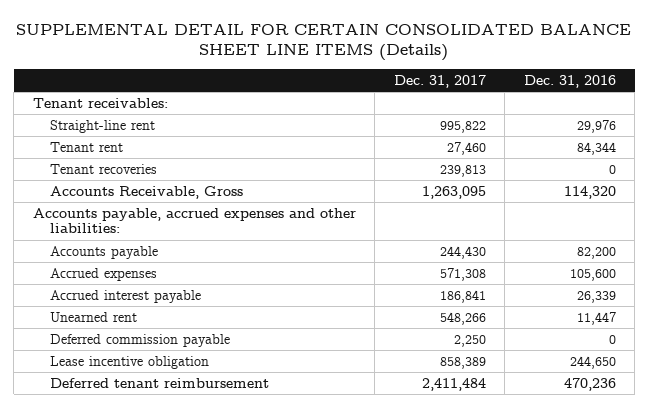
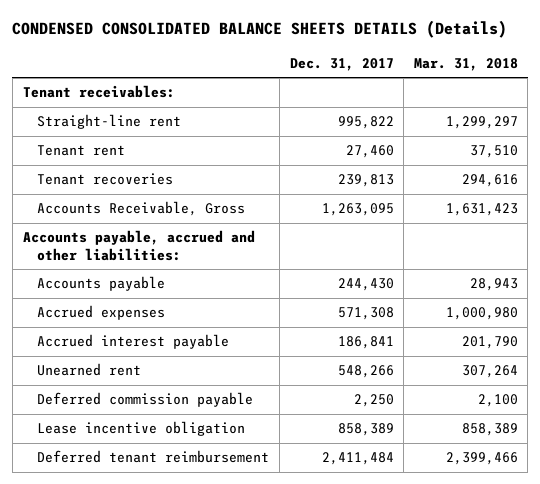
[16,23,632,62] SUPPLEMENTAL DETAIL FOR CERTAIN CONSOLIDATED BALANCE SHEET LINE ITEMS (Details) -> [12,20,508,39] CONDENSED CONSOLIDATED BALANCE SHEETS DETAILS (Details)
[523,74,616,88] Dec. 31, 2016 -> none
none -> [413,57,518,71] Mar. 31, 2018
[32,207,356,234] Accounts payable, accrued expenses and other liabilities: -> [22,230,255,261] Accounts payable, accrued and other liabilities:

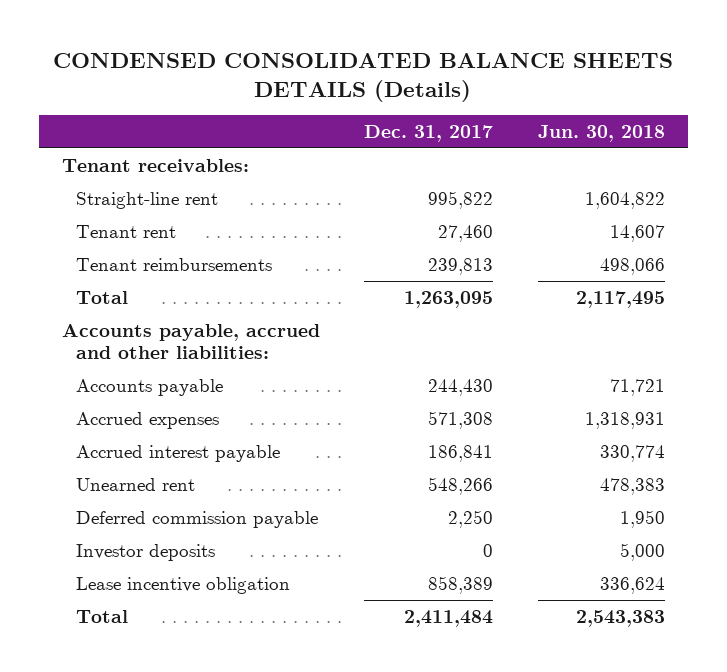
[413,57,518,71] Mar. 31, 2018 -> none
none -> [538,124,666,142] Jun. 30, 2018
[37,173,174,186] Tenant recoveries -> [75,257,272,271] Tenant reimbursements
[37,201,246,217] Accounts Receivable, Gross -> [75,290,128,304] Total
none -> [75,543,215,561] Investor deposits
[37,450,270,464] Deferred tenant reimbursement -> [75,609,128,623] Total

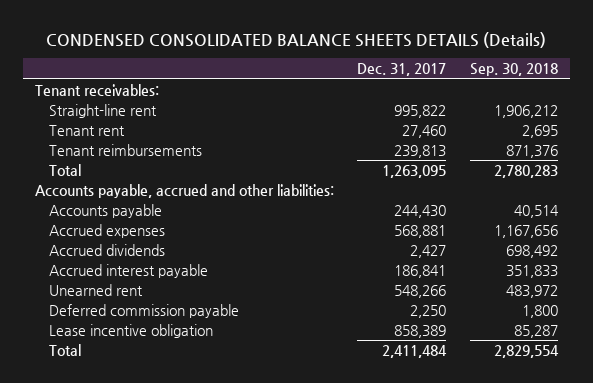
[538,124,666,142] Jun. 30, 2018 -> none
none -> [470,63,559,77] Sep. 30, 2018
[428,410,494,429] 571,308 -> [394,225,447,239] 568,881
none -> [48,244,165,257] Accrued dividends
[75,543,215,561] Investor deposits -> none

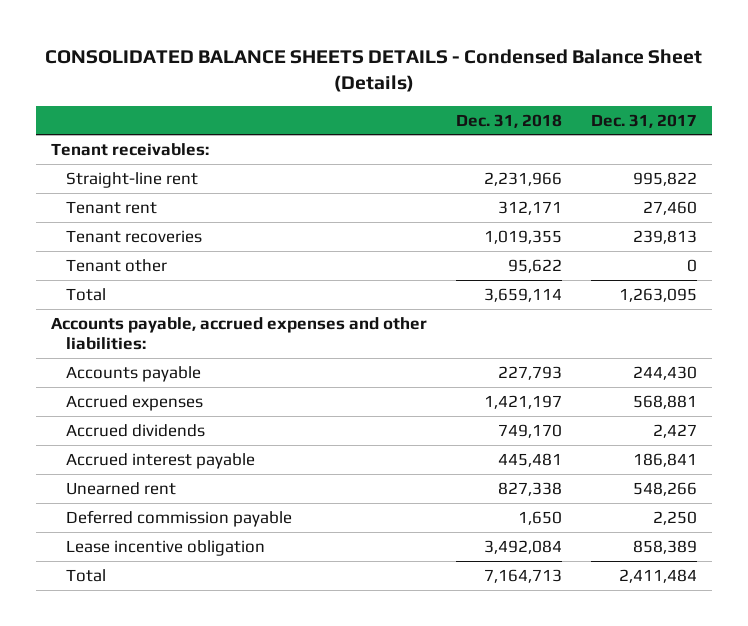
[46,31,547,48] CONDENSED CONSOLIDATED BALANCE SHEETS DETAILS (Details) -> [45,48,703,92] CONSOLIDATED BALANCE SHEETS DETAILS - Condensed Balance Sheet (Details)
[470,63,559,77] Sep. 30, 2018 -> none
none -> [456,113,563,128] Dec. 31, 2018
[48,144,202,157] Tenant reimbursements -> [66,229,203,243] Tenant recoveries
none -> [66,258,168,272] Tenant other
[34,184,334,199] Accounts payable, accrued and other liabilities: -> [51,316,428,351] Accounts payable, accrued expenses and other liabilities:

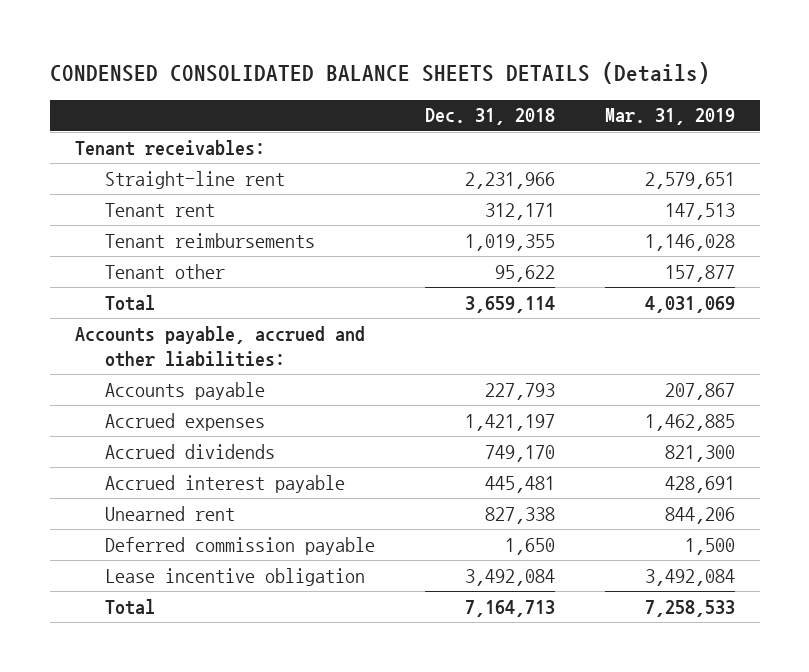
[45,48,703,92] CONSOLIDATED BALANCE SHEETS DETAILS - Condensed Balance Sheet (Details) -> [49,62,710,85] CONDENSED CONSOLIDATED BALANCE SHEETS DETAILS (Details)
[591,113,698,128] Dec. 31, 2017 -> none
none -> [604,108,735,126] Mar. 31, 2019
[66,229,203,243] Tenant recoveries -> [105,232,316,248] Tenant reimbursements
[51,316,428,351] Accounts payable, accrued expenses and other liabilities: -> [74,325,365,367] Accounts payable, accrued and other liabilities:

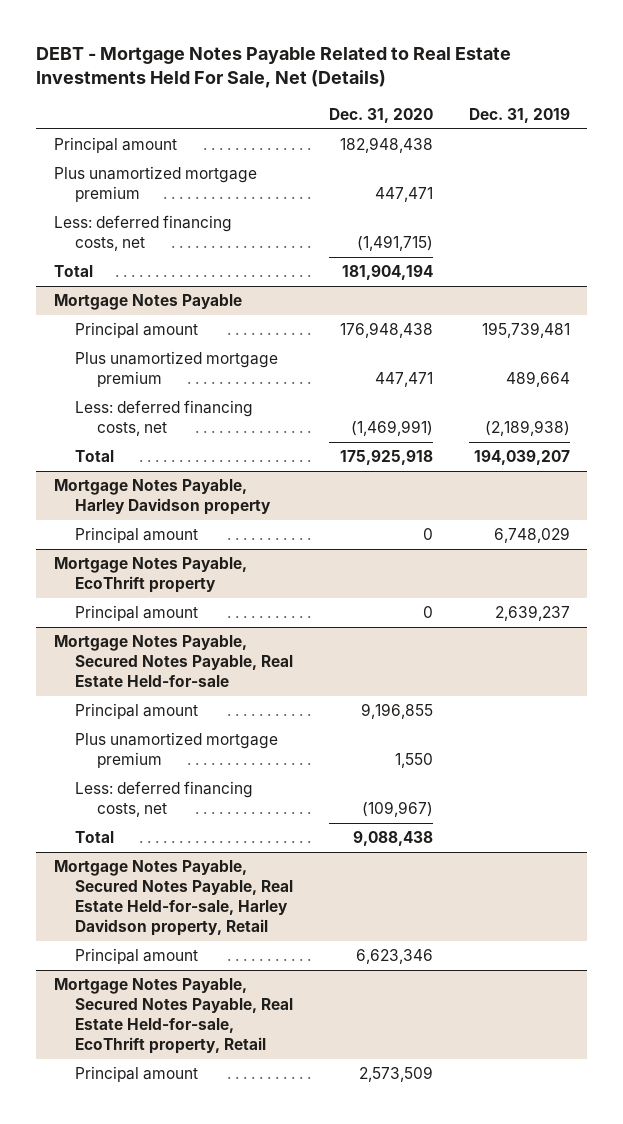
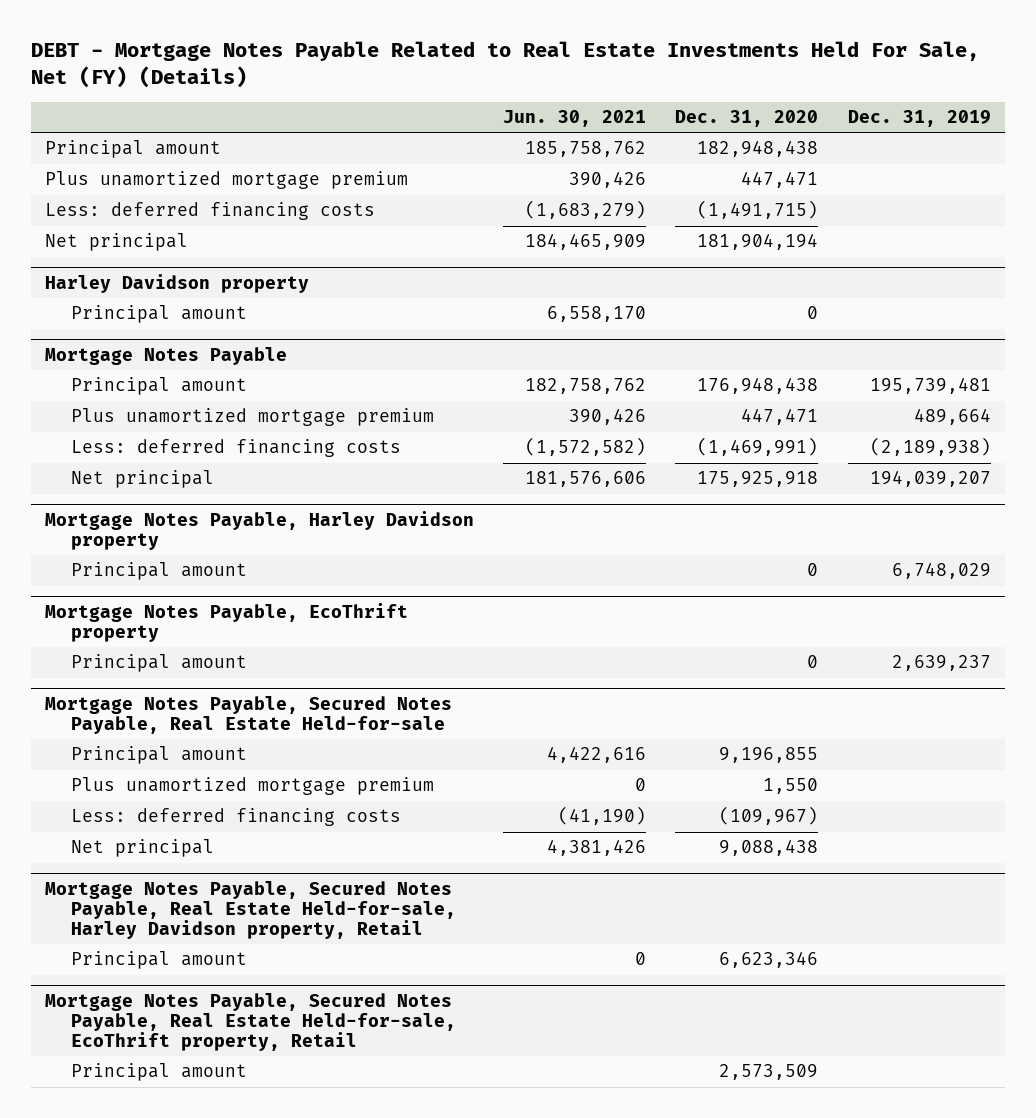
[36,47,512,89] DEBT - Mortgage Notes Payable Related to Real Estate Investments Held For Sale, Net (Details) -> [30,41,979,89] DEBT - Mortgage Notes Payable Related to Real Estate Investments Held For Sale, Net (FY) (Details)
none -> [503,109,647,127] Jun. 30, 2021
[53,215,232,252] Less: deferred financing costs, net -> [45,202,376,221] Less: deferred financing costs
[53,265,93,278] Total -> [45,233,189,252] Net principal
none -> [45,273,310,293] Harley Davidson property
none -> [71,305,248,324] Principal amount
[75,400,254,437] Less: deferred financing costs, net -> [71,439,402,458] Less: deferred financing costs
[75,450,115,463] Total -> [71,470,215,489] Net principal
[75,781,254,818] Less: deferred financing costs, net -> [71,808,402,827] Less: deferred financing costs
[75,831,115,844] Total -> [71,839,215,858] Net principal

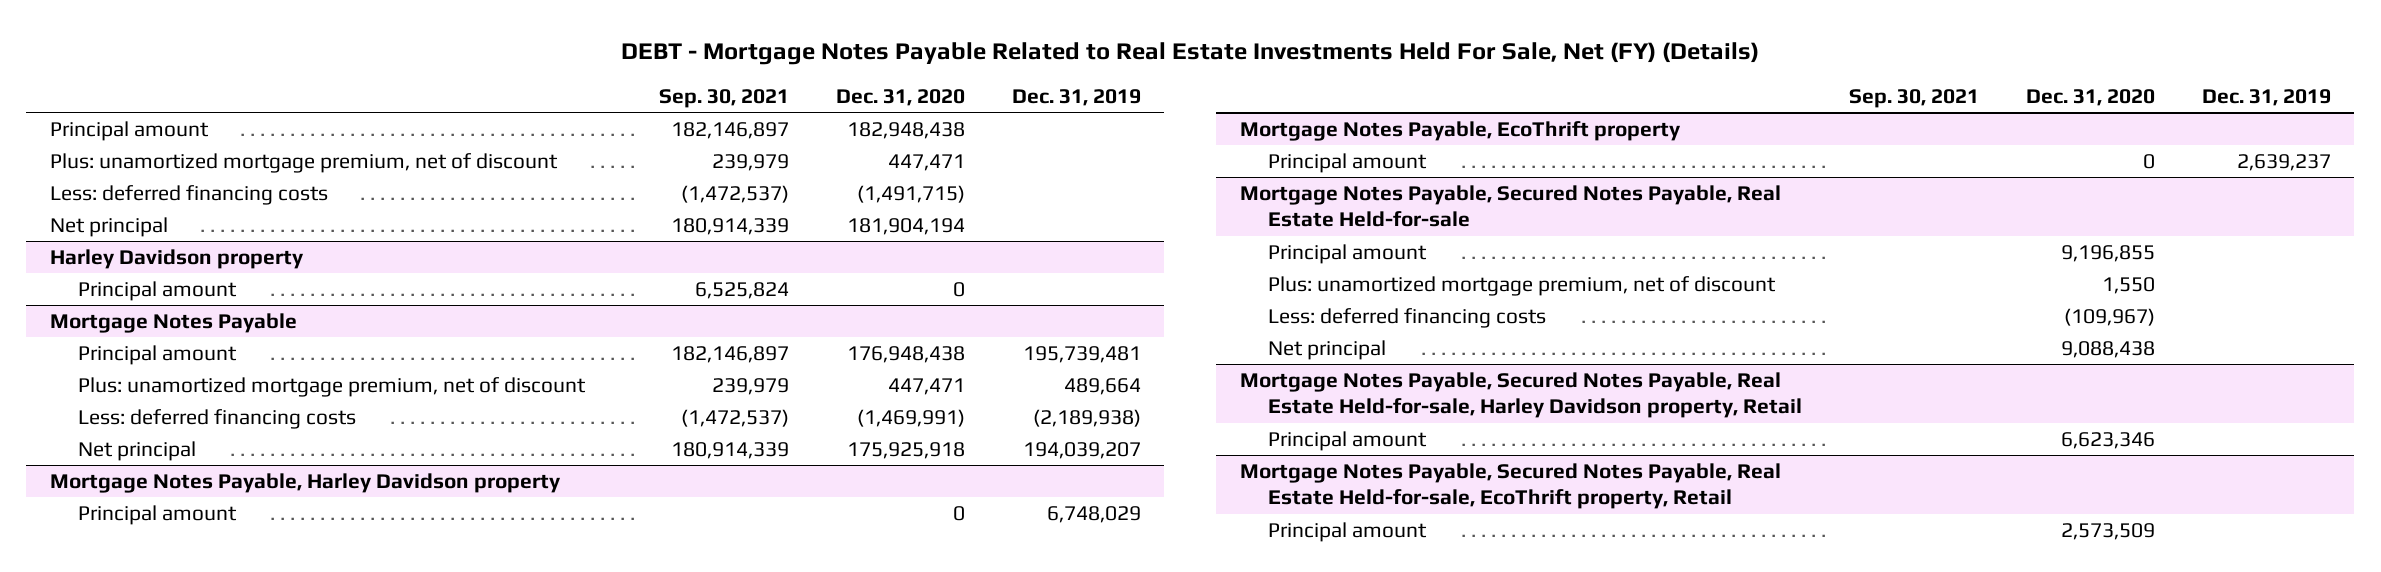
[503,109,647,127] Jun. 30, 2021 -> none
none -> [658,88,789,108] Sep. 30, 2021
[45,171,409,190] Plus unamortized mortgage premium -> [49,152,558,173] Plus: unamortized mortgage premium, net of discount
[71,408,435,427] Plus unamortized mortgage premium -> [77,376,586,397] Plus: unamortized mortgage premium, net of discount
[71,777,435,796] Plus unamortized mortgage premium -> [1268,275,1777,296] Plus: unamortized mortgage premium, net of discount

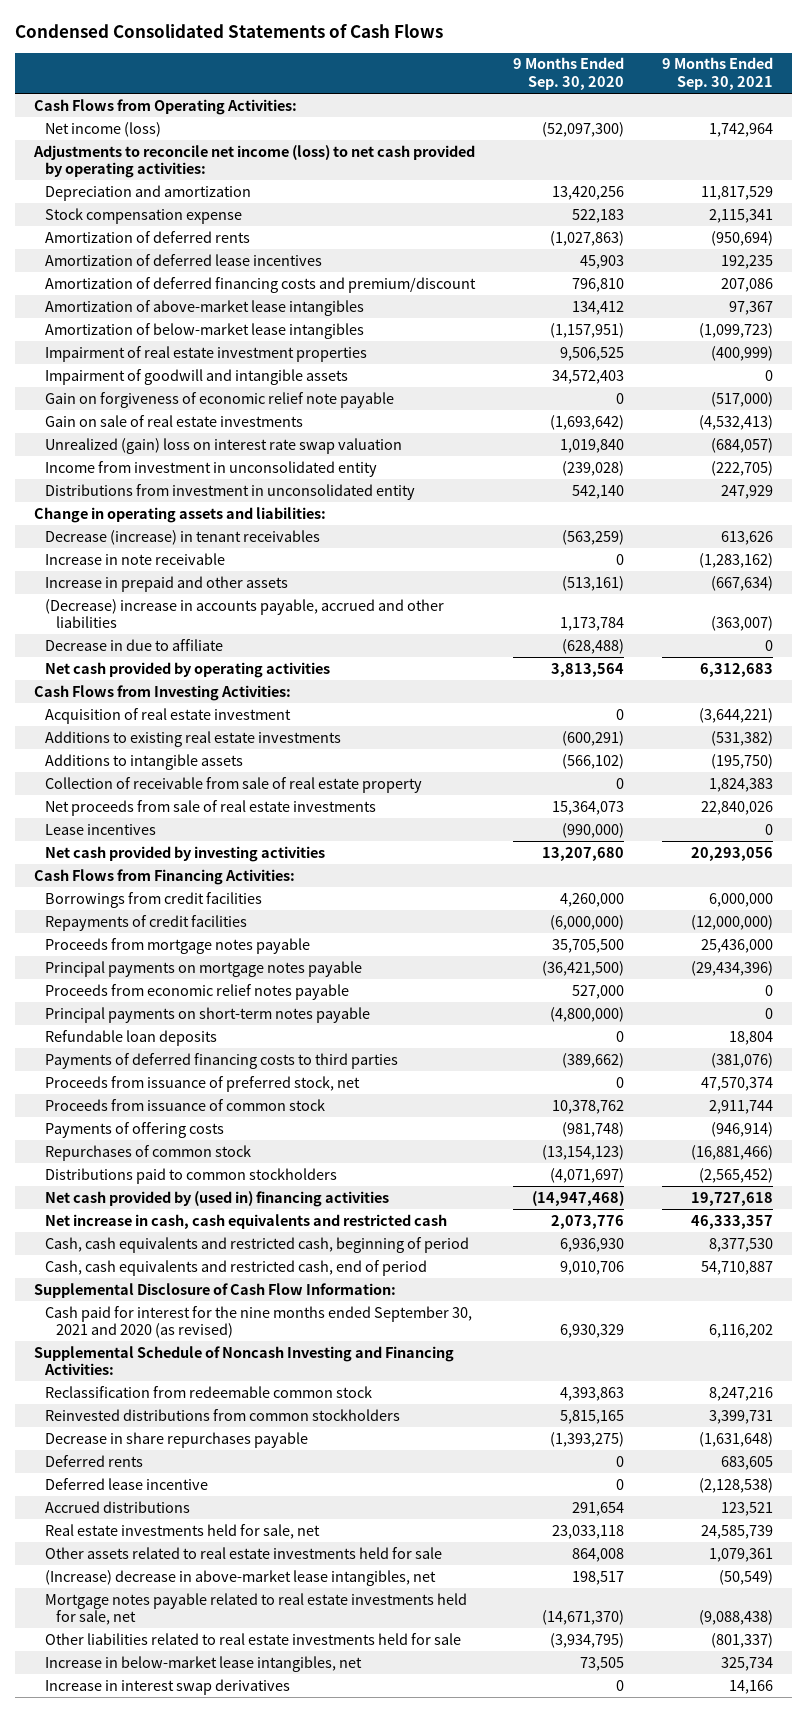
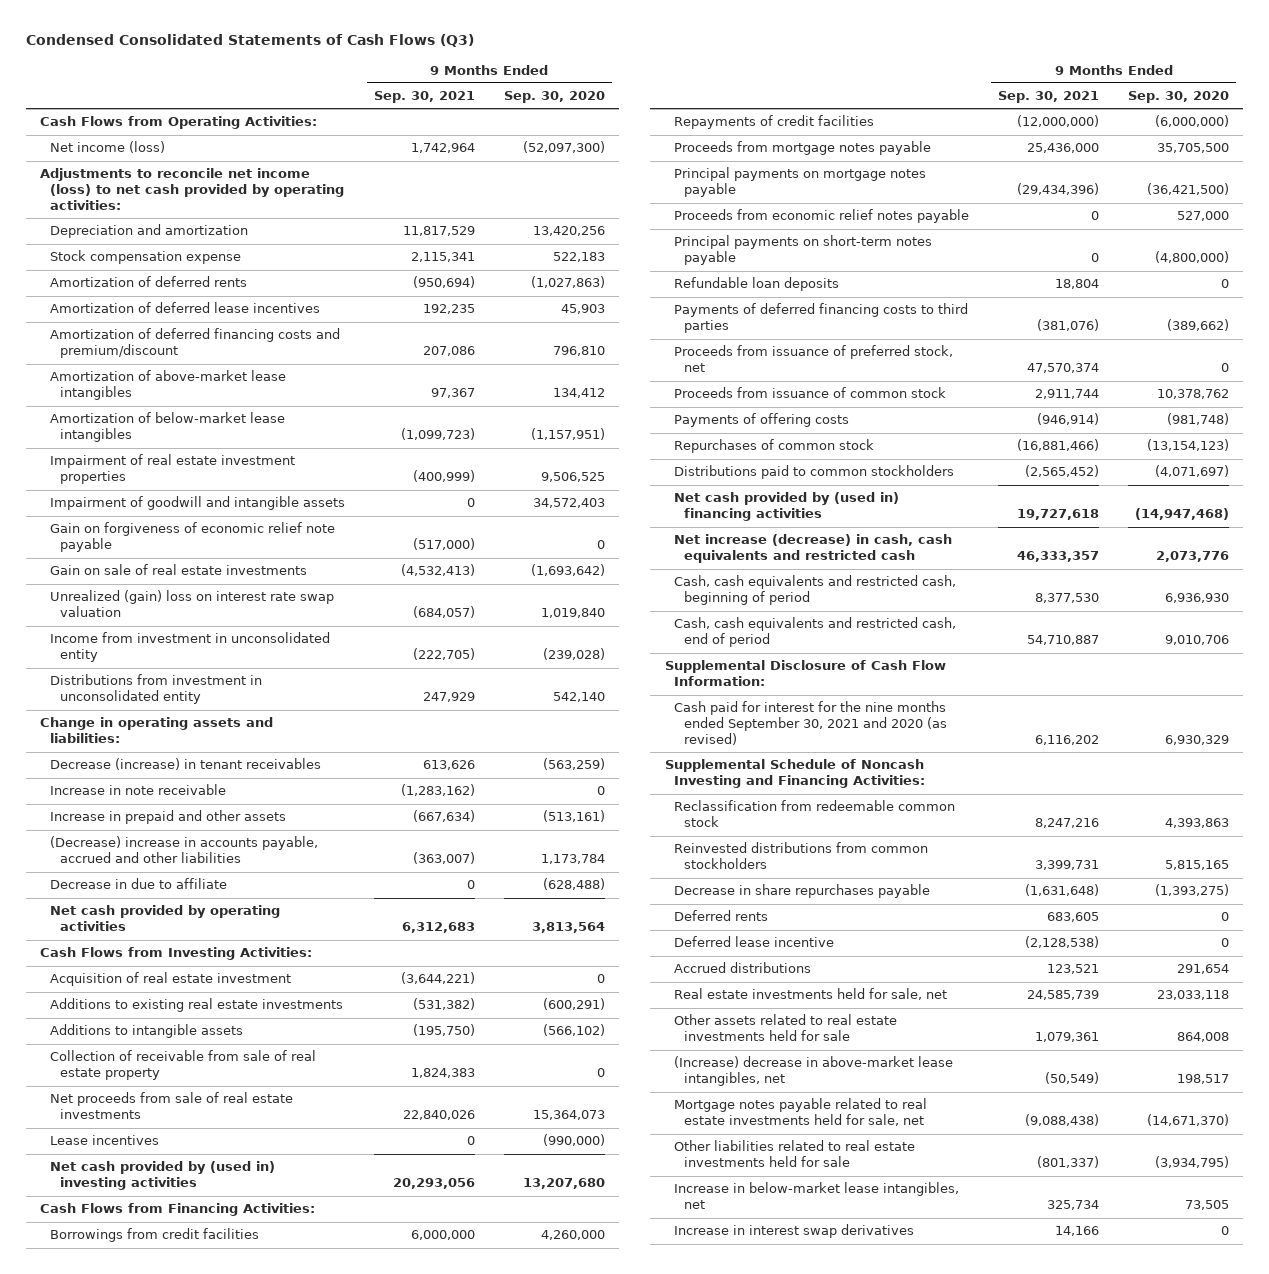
[15,24,444,39] Condensed Consolidated Statements of Cash Flows -> [25,34,474,48] Condensed Consolidated Statements of Cash Flows (Q3)
[45,845,326,862] Net cash provided by investing activities -> [50,1161,276,1191] Net cash provided by (used in) investing activities
[45,1213,448,1229] Net increase in cash, cash equivalents and restricted cash -> [674,534,953,564] Net increase (decrease) in cash, cash equivalents and restricted cash

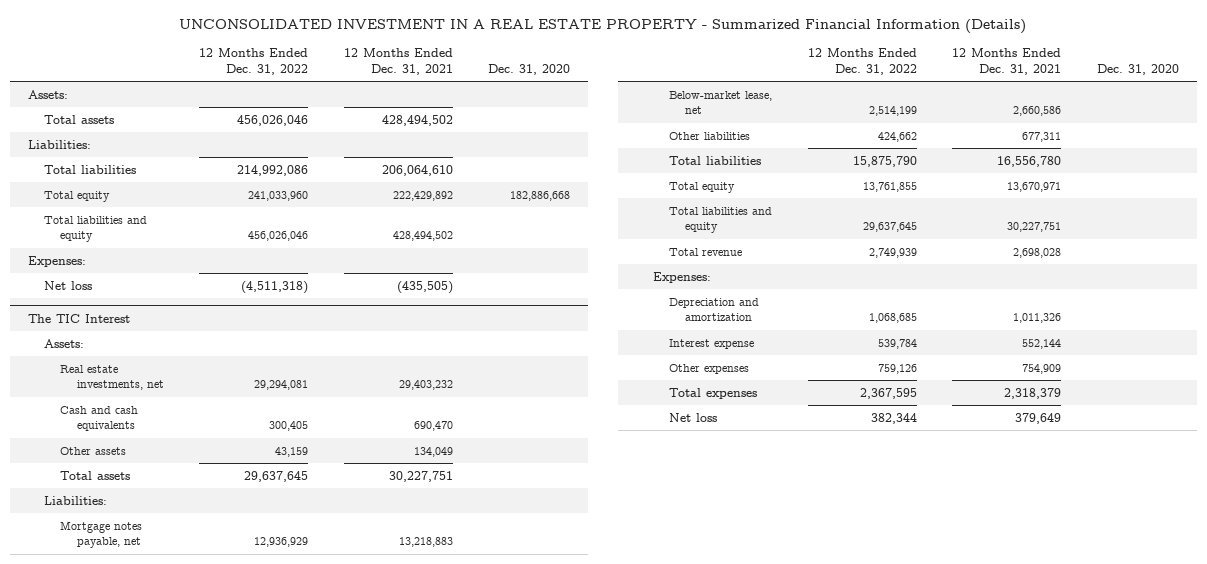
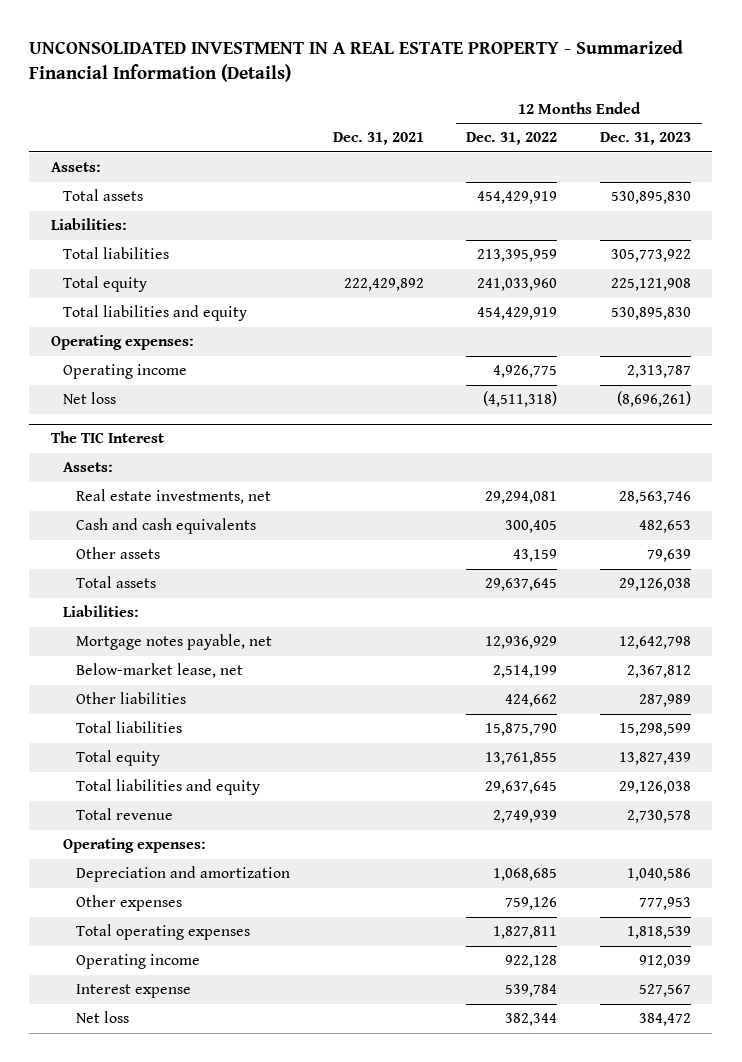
[343,48,453,75] 12 Months Ended Dec. 31, 2021 -> none
[488,63,571,75] Dec. 31, 2020 -> none
none -> [332,132,424,146] Dec. 31, 2021
none -> [600,132,692,146] Dec. 31, 2023
[237,114,309,126] 456,026,046 -> [477,191,558,205] 454,429,919
[237,164,309,176] 214,992,086 -> [477,249,558,263] 213,395,959
[248,231,309,242] 456,026,046 -> [477,307,558,321] 454,429,919
[27,255,86,267] Expenses: -> [50,335,194,351] Operating expenses:
none -> [63,364,188,380] Operating income
[652,271,711,283] Expenses: -> [63,838,207,854] Operating expenses:
[668,387,757,399] Total expenses -> [76,924,251,941] Total operating expenses
[859,387,917,399] 2,367,595 -> [493,926,558,940] 1,827,811
none -> [76,954,201,970] Operating income
[668,338,754,349] Interest expense -> [76,984,192,999] Interest expense

